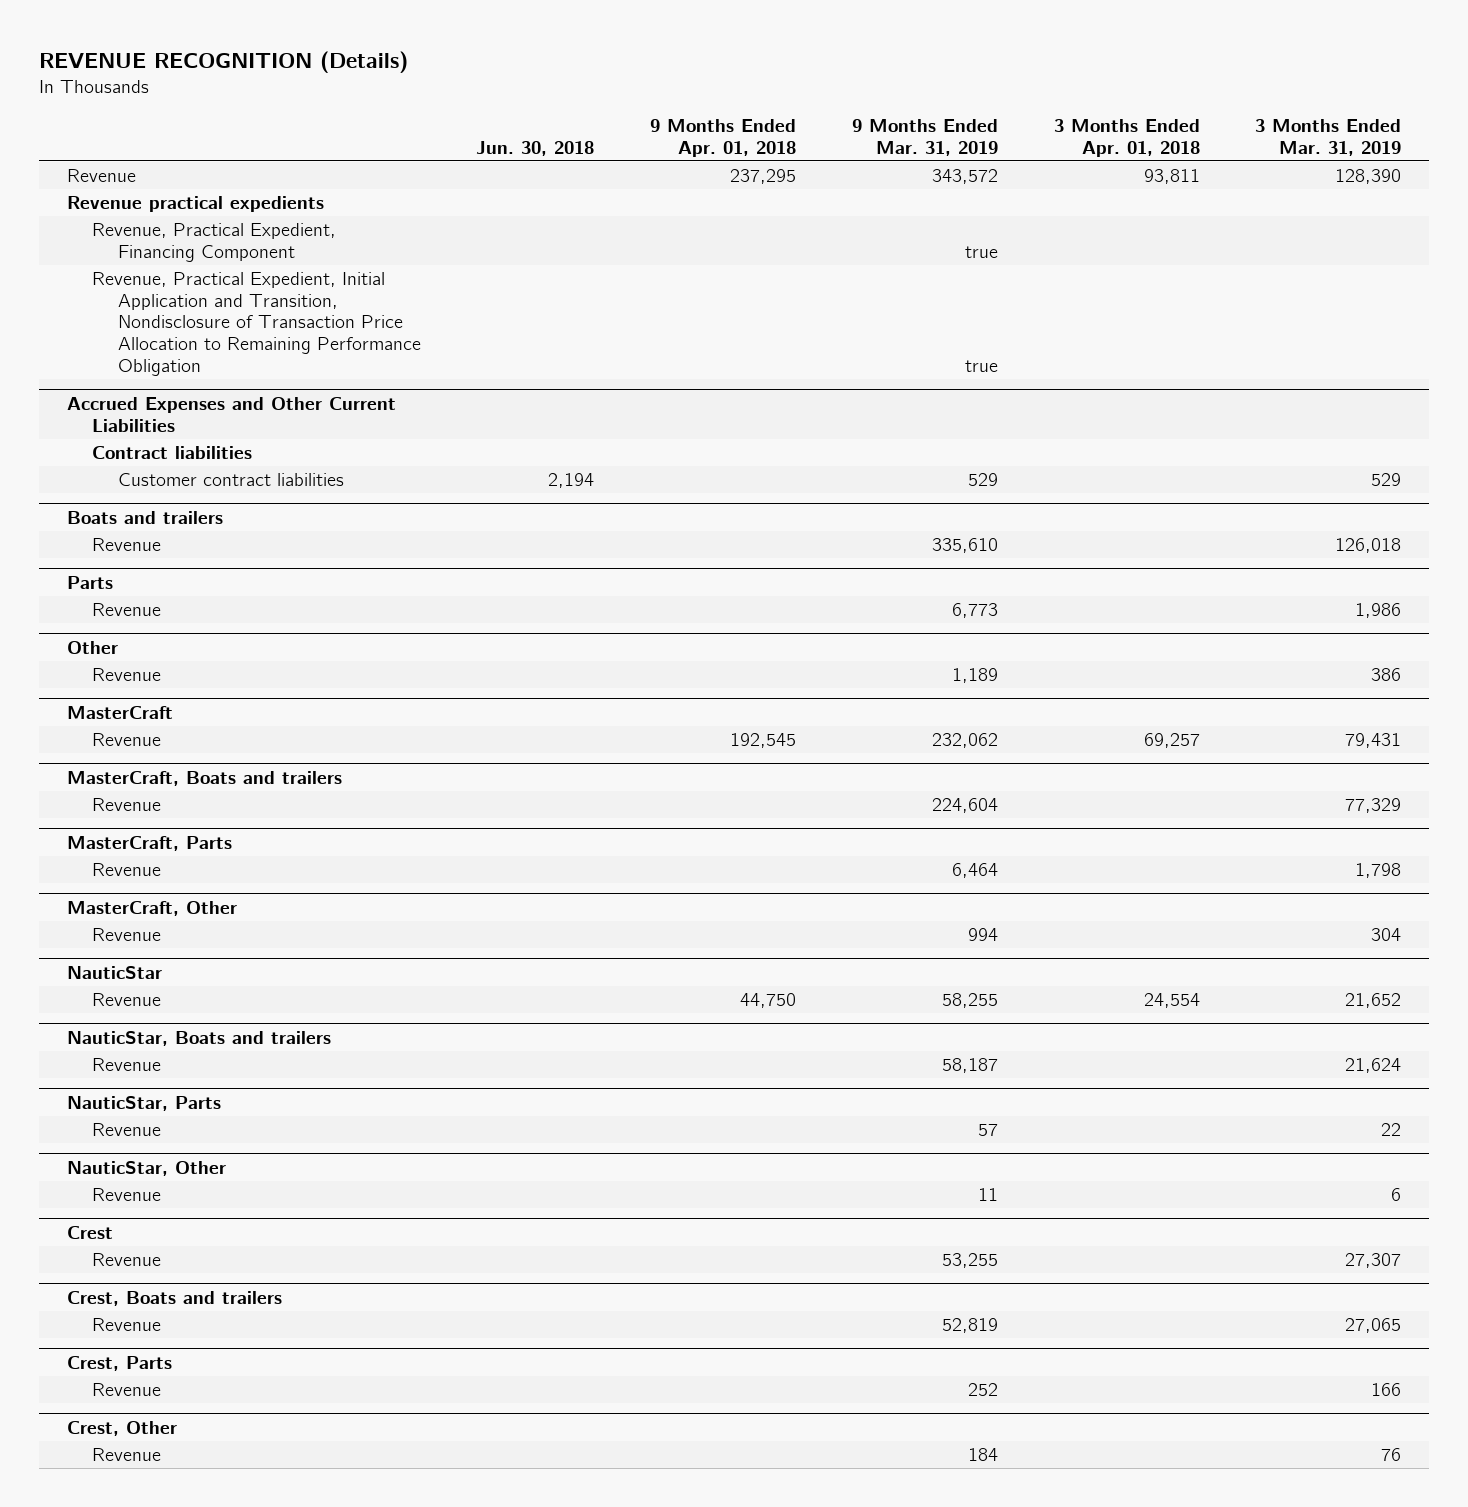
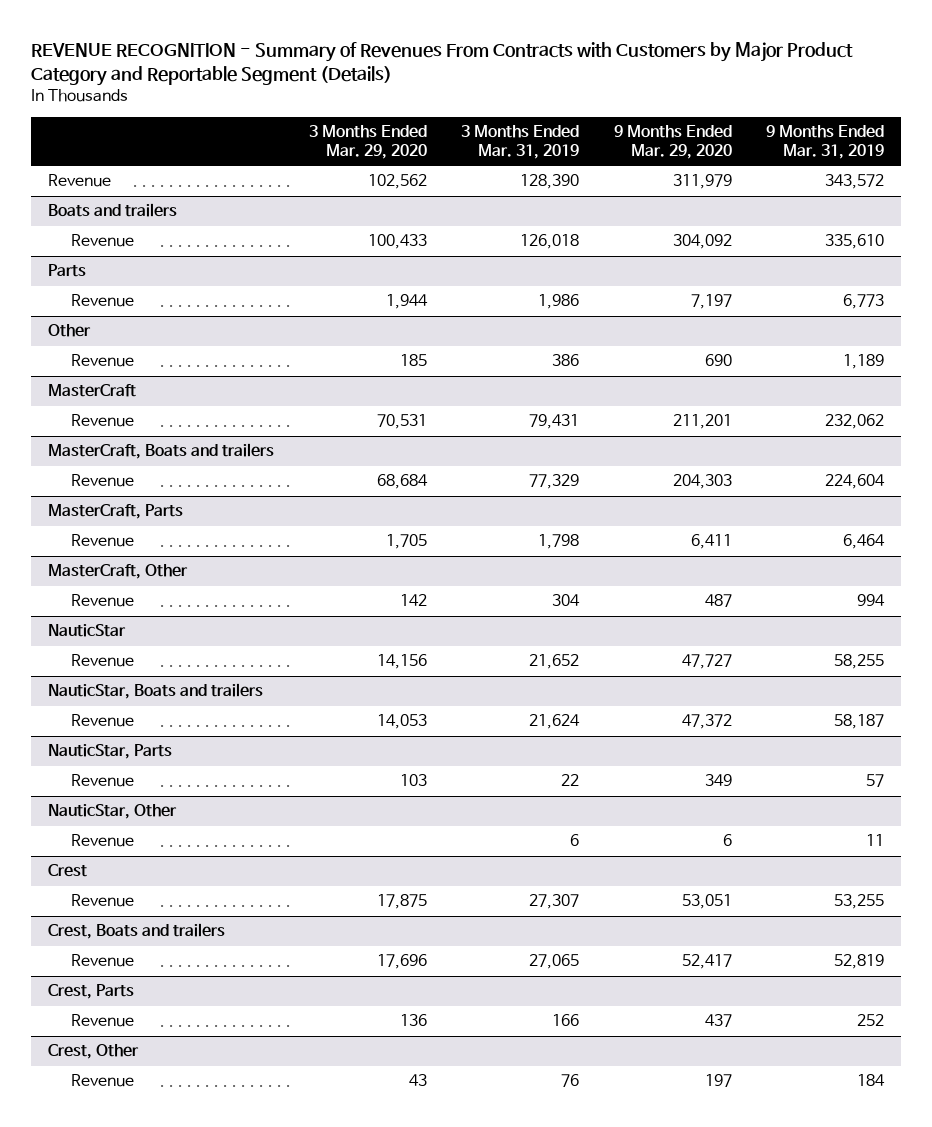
[39,51,409,74] REVENUE RECOGNITION (Details) -> [31,41,854,86] REVENUE RECOGNITION - Summary of Revenues From Contracts with Customers by Major Product Category and Reportable Segment (Details)
[476,140,595,156] Jun. 30, 2018 -> none
[650,119,797,157] 9 Months Ended Apr. 01, 2018 -> none
[1053,119,1200,157] 3 Months Ended Apr. 01, 2018 -> none
none -> [308,125,427,159] 3 Months Ended Mar. 29, 2020
none -> [613,125,732,159] 9 Months Ended Mar. 29, 2020
[67,195,325,212] Revenue practical expedients -> none
[92,222,337,262] Revenue, Practical Expedient, Financing Component -> none
[92,271,421,376] Revenue, Practical Expedient, Initial Application and Transition, Nondisclosure of Transaction Price Allocation to Remaining Performance Obligation -> none
[67,396,397,432] Accrued Expenses and Other Current Liabilities -> none
[92,445,253,459] Contract liabilities -> none
[117,472,344,486] Customer contract liabilities -> none

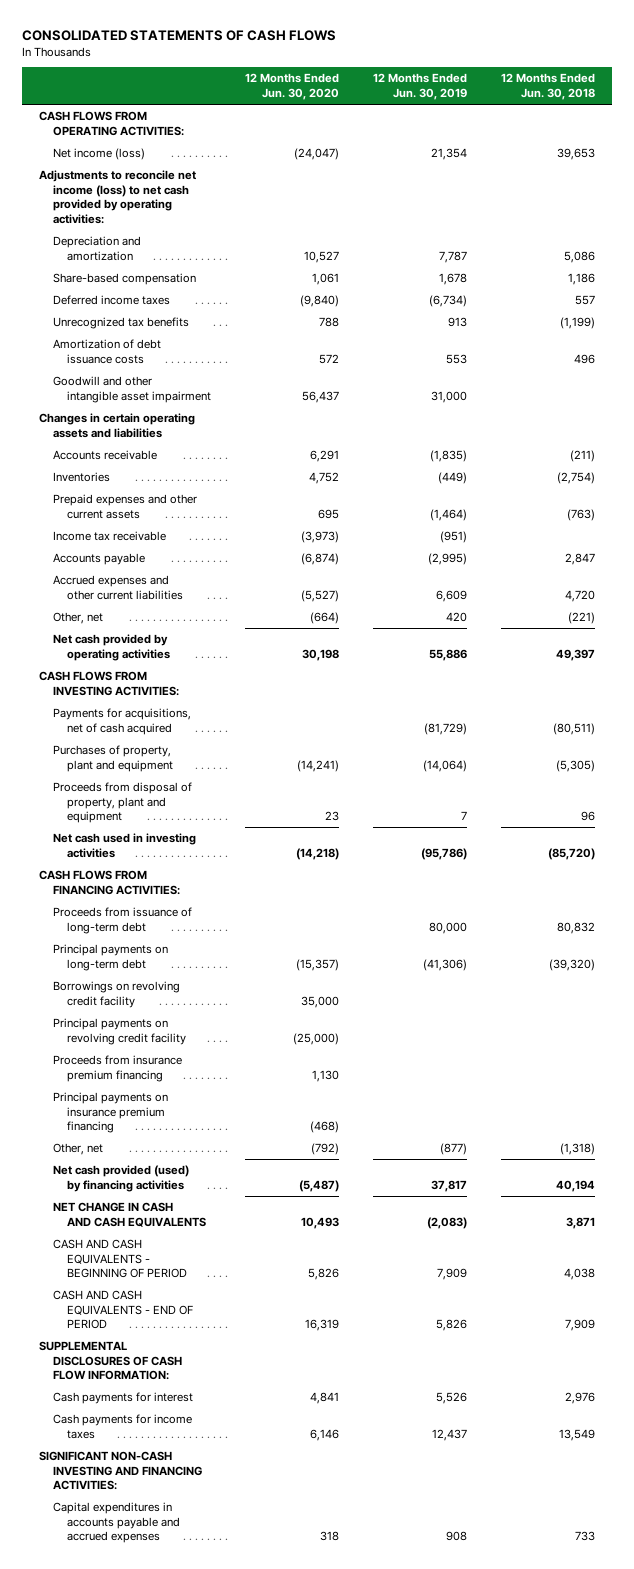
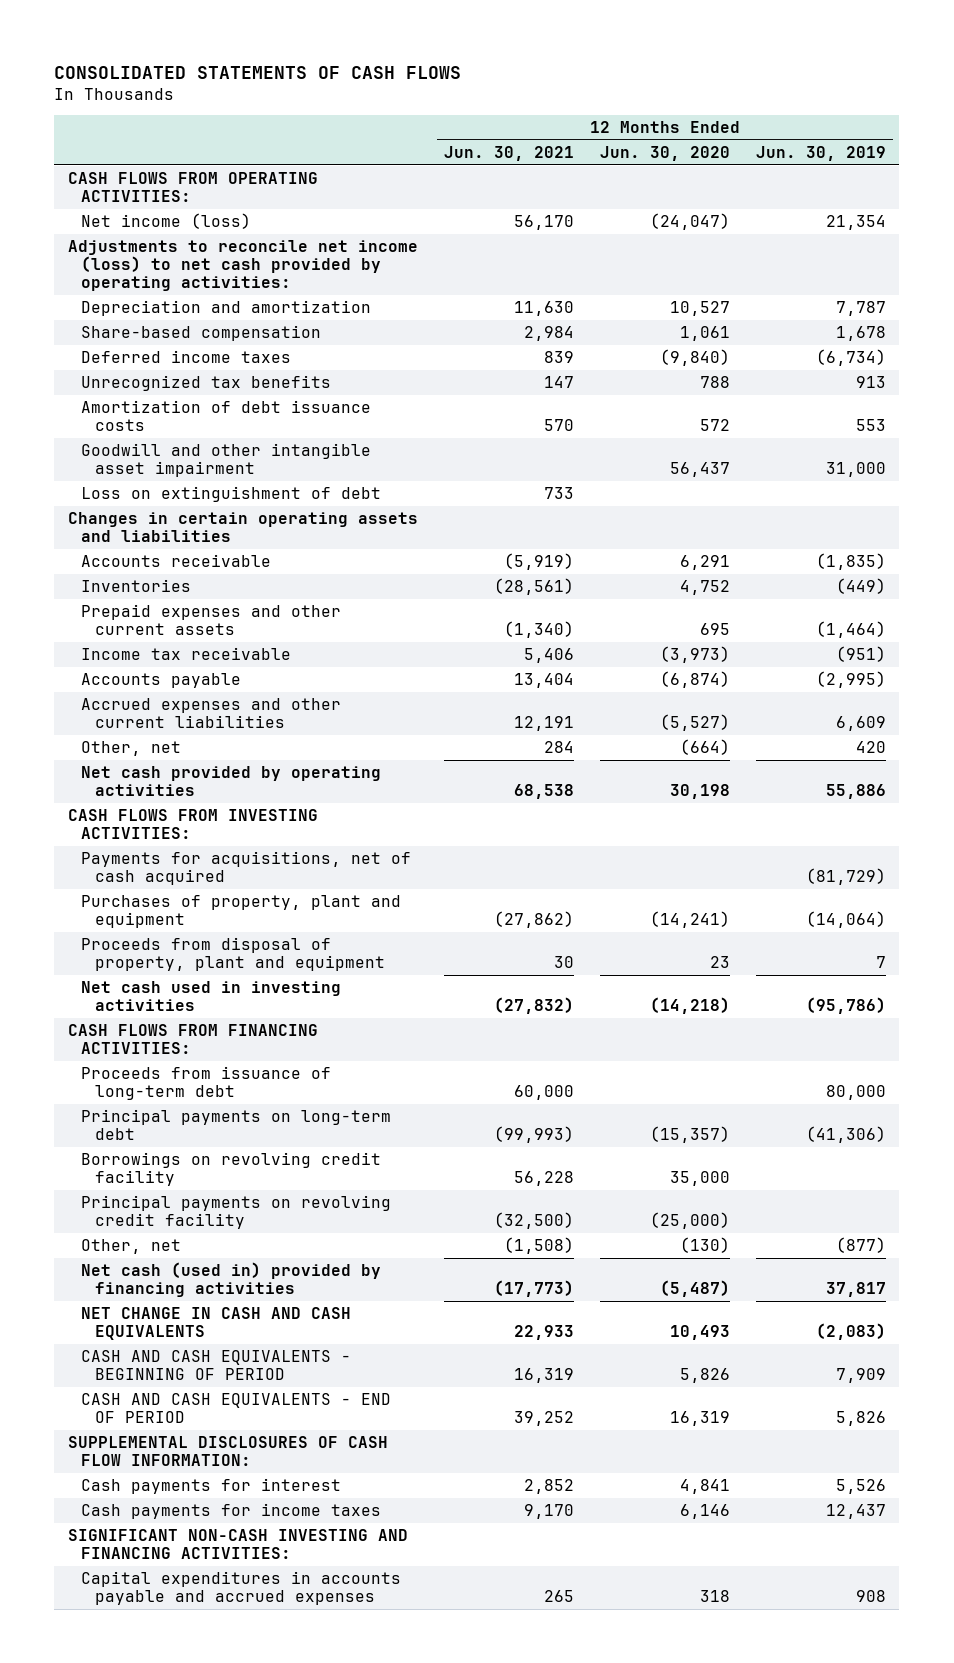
[501,73,596,101] 12 Months Ended Jun. 30, 2018 -> none
none -> [443,145,574,161] Jun. 30, 2021
none -> [81,486,382,503] Loss on extinguishment of debt
[53,1055,183,1082] Proceeds from insurance premium financing -> none
[53,1092,169,1134] Principal payments on insurance premium financing -> none
[310,1143,339,1156] (792) -> [679,1237,730,1254] (130)
[53,1165,190,1192] Net cash provided (used) by financing activities -> [81,1262,382,1298] Net cash (used in) provided by financing activities

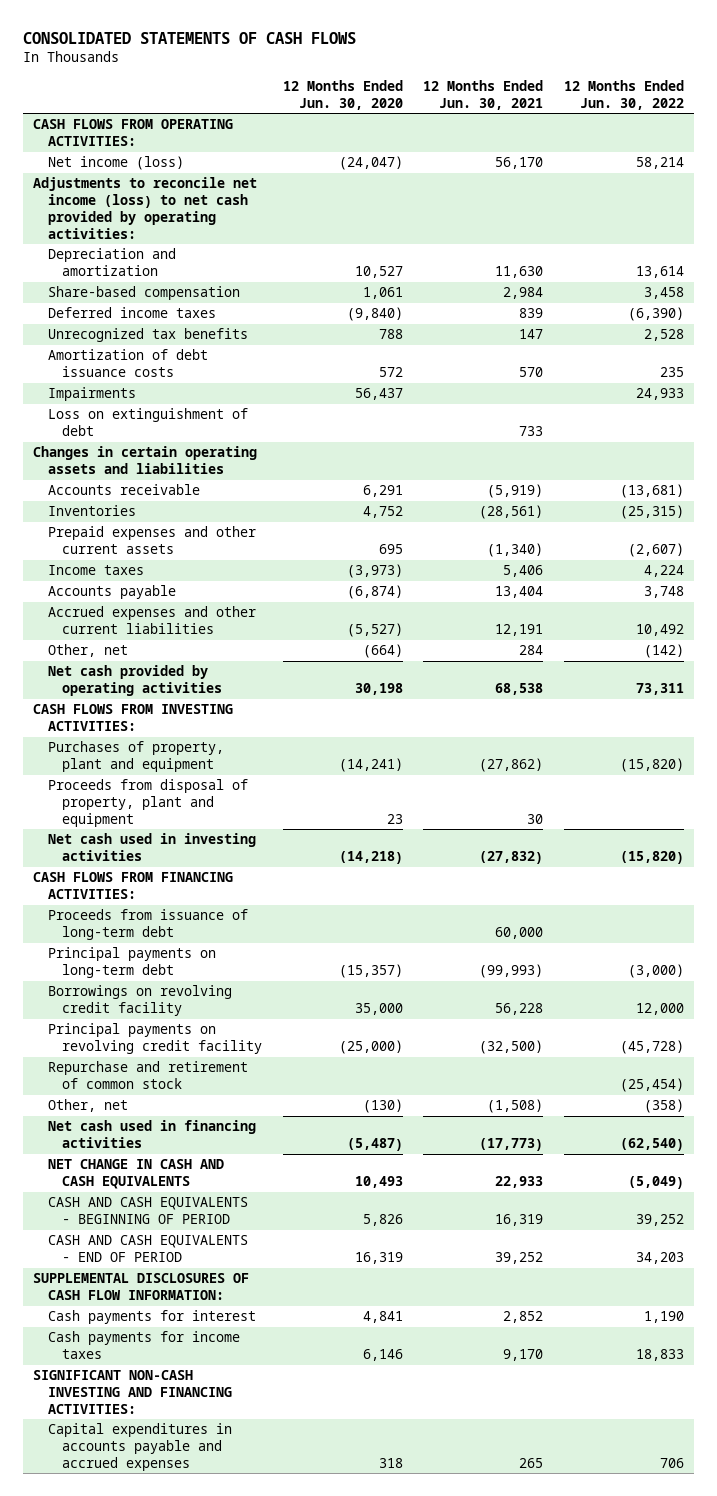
[756,145,887,161] Jun. 30, 2019 -> none
none -> [563,79,684,110] 12 Months Ended Jun. 30, 2022
[81,443,372,478] Goodwill and other intangible asset impairment -> [47,387,136,402] Impairments
[81,647,292,661] Income tax receivable -> [47,565,144,576] Income taxes
[81,851,412,886] Payments for acquisitions, net of cash acquired -> none
none -> [47,1061,248,1090] Repurchase and retirement of common stock
[81,1262,382,1298] Net cash (used in) provided by financing activities -> [47,1120,256,1149] Net cash used in financing activities

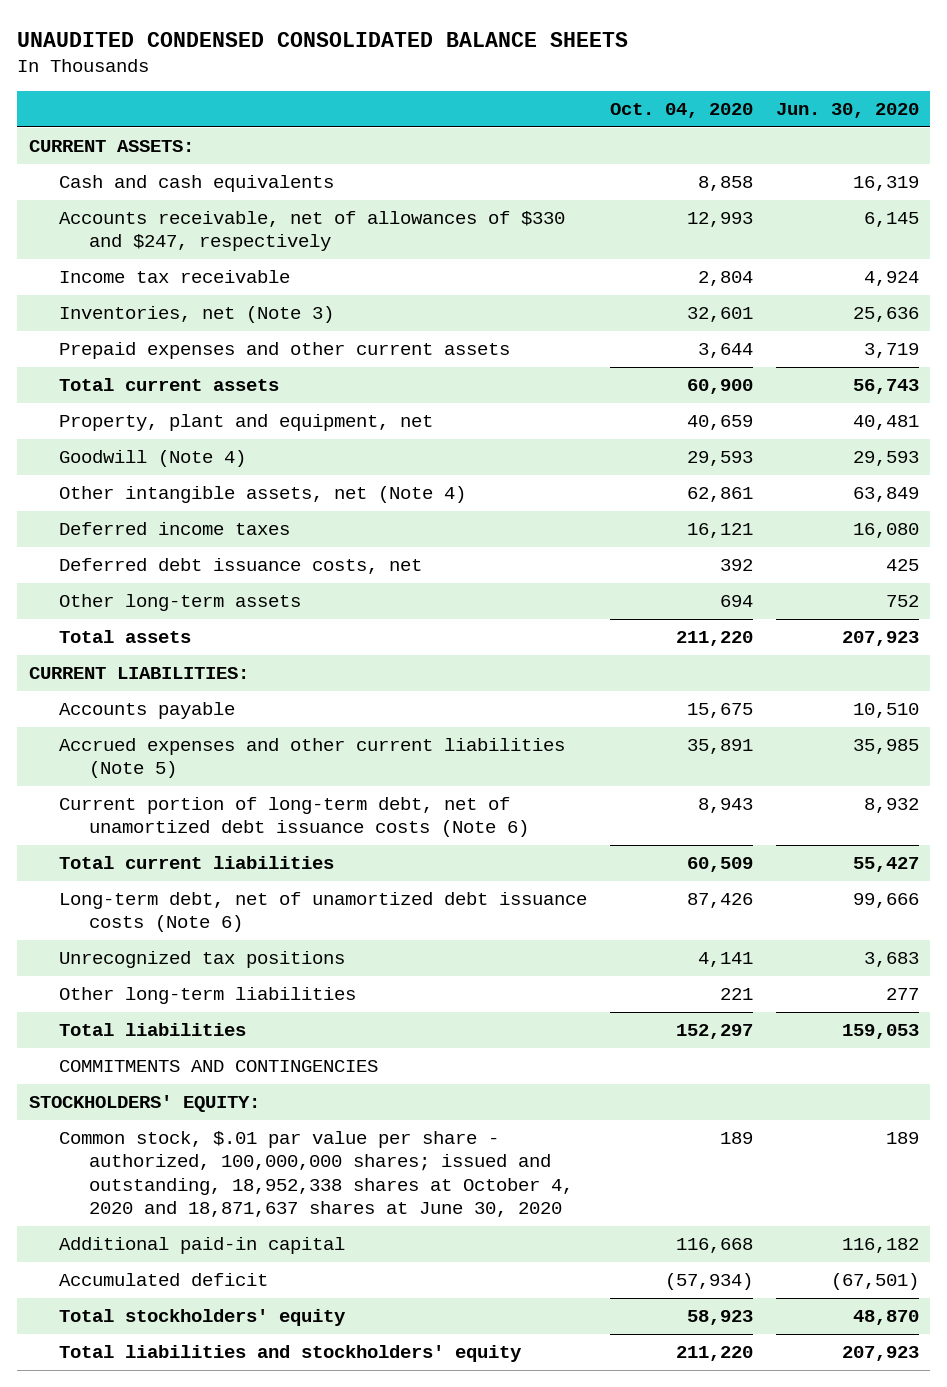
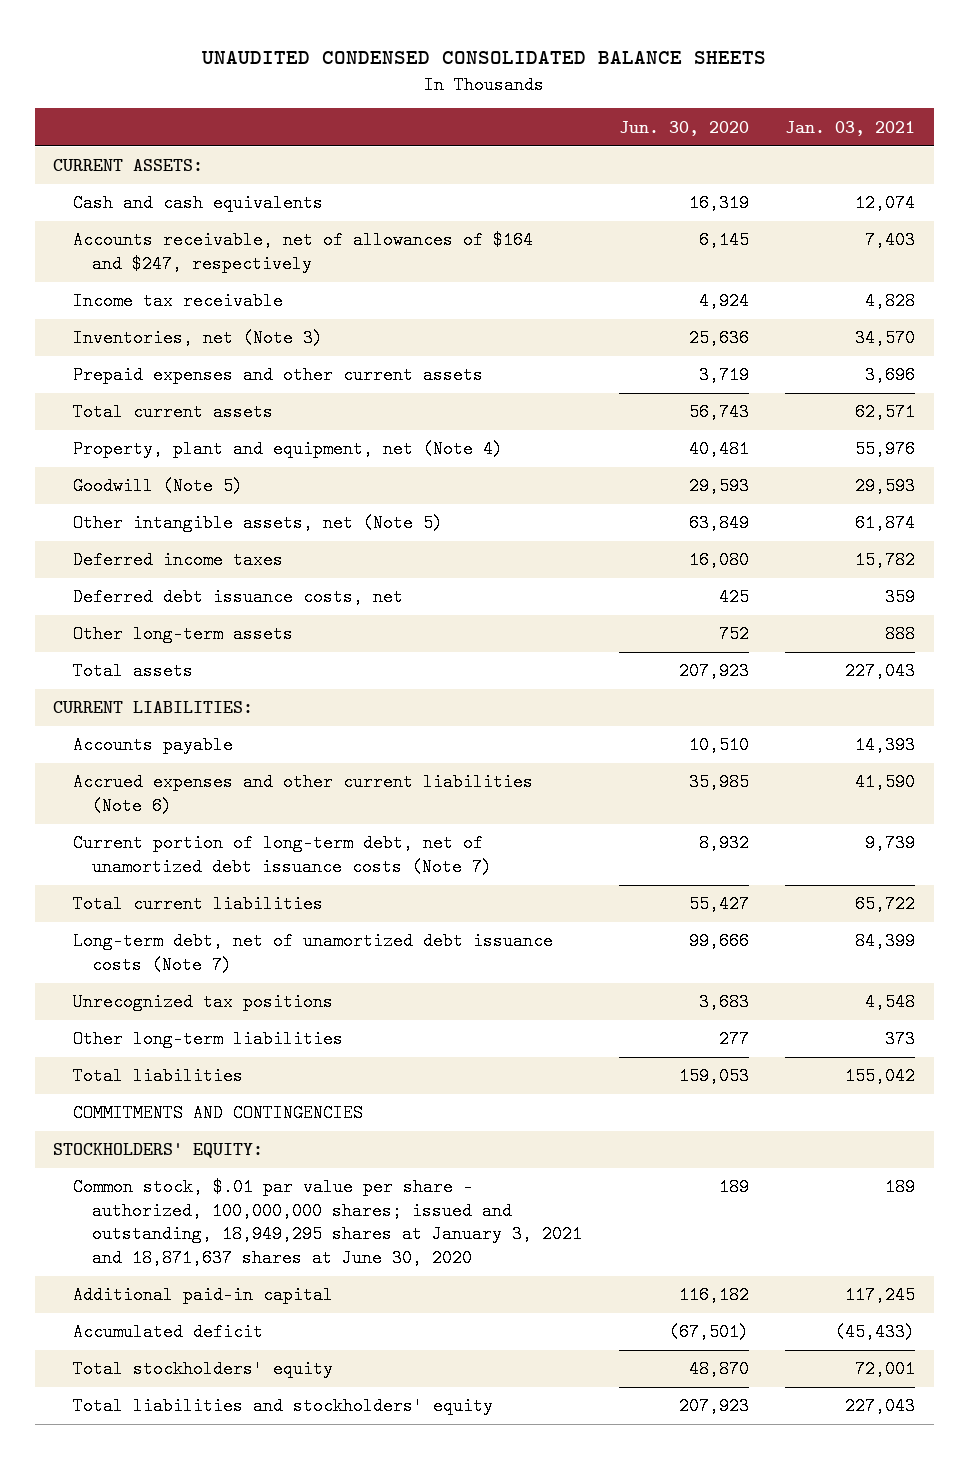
[609,103,753,119] Oct. 04, 2020 -> none
none -> [785,120,916,136] Jan. 03, 2021
[58,211,565,252] Accounts receivable, net of allowances of $330 and $247, respectively -> [72,231,533,273] Accounts receivable, net of allowances of $164 and $247, respectively
[58,414,433,432] Property, plant and equipment, net -> [72,440,503,459] Property, plant and equipment, net (Note 4)
[58,450,246,468] Goodwill (Note 4) -> [72,477,243,496] Goodwill (Note 5)
[58,486,466,504] Other intangible assets, net (Note 4) -> [72,514,443,533] Other intangible assets, net (Note 5)
[58,738,565,779] Accrued expenses and other current liabilities (Note 5) -> [72,773,533,815] Accrued expenses and other current liabilities (Note 6)
[58,797,529,838] Current portion of long-term debt, net of unamortized debt issuance costs (Note 6) -> [72,834,492,876] Current portion of long-term debt, net of unamortized debt issuance costs (Note 7)
[58,892,587,933] Long-term debt, net of unamortized debt issuance costs (Note 6) -> [72,932,553,974] Long-term debt, net of unamortized debt issuance costs (Note 7)
[58,1131,573,1217] Common stock, $.01 par value per share - authorized, 100,000,000 shares; issued and outstanding, 18,952,338 shares at October 4, 2020 and 18,871,637 shares at June 30, 2020 -> [72,1178,582,1267] Common stock, $.01 par value per share - authorized, 100,000,000 shares; issued and outstanding, 18,949,295 shares at January 3, 2021 and 18,871,637 shares at June 30, 2020

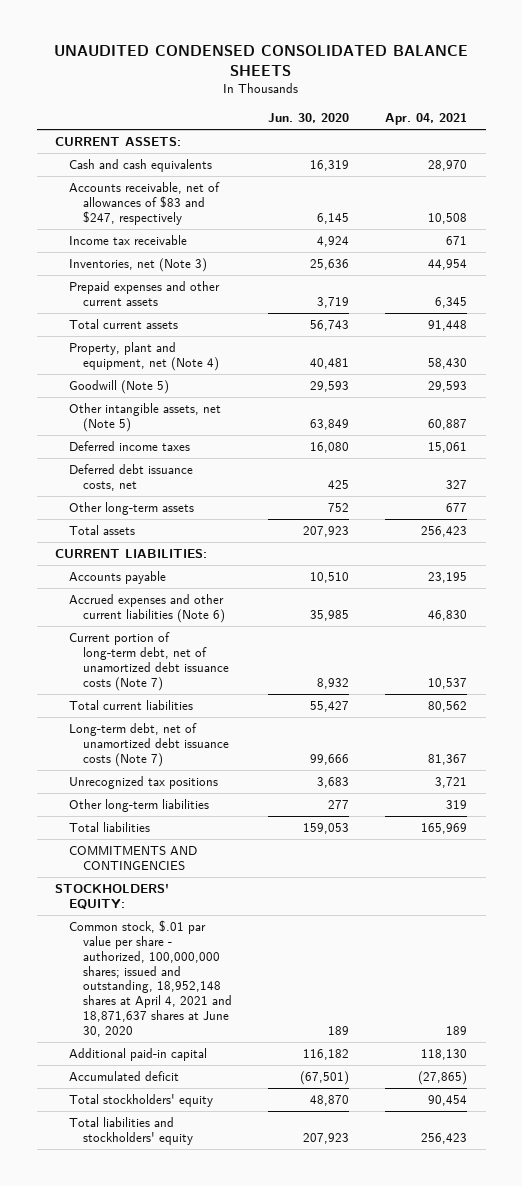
[785,120,916,136] Jan. 03, 2021 -> none
none -> [385,112,468,125] Apr. 04, 2021
[72,231,533,273] Accounts receivable, net of allowances of $164 and $247, respectively -> [68,182,220,225] Accounts receivable, net of allowances of $83 and $247, respectively
[72,1178,582,1267] Common stock, $.01 par value per share - authorized, 100,000,000 shares; issued and outstanding, 18,949,295 shares at January 3, 2021 and 18,871,637 shares at June 30, 2020 -> [68,920,232,1038] Common stock, $.01 par value per share - authorized, 100,000,000 shares; issued and outstanding, 18,952,148 shares at April 4, 2021 and 18,871,637 shares at June 30, 2020

